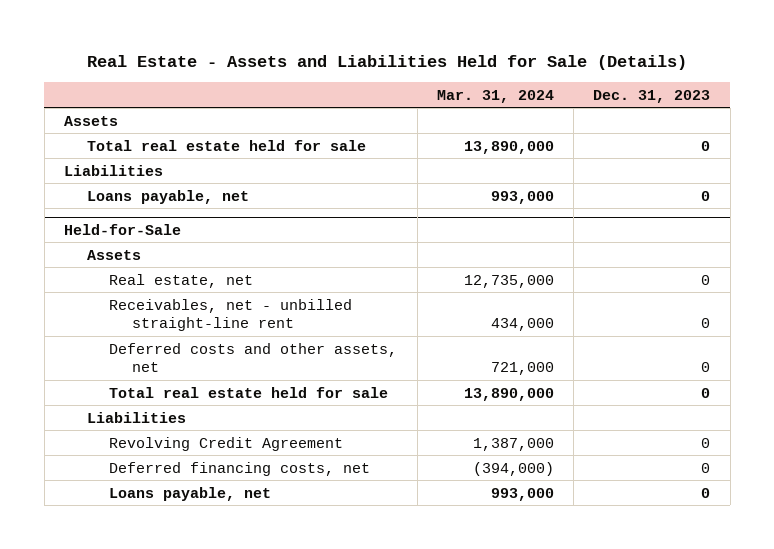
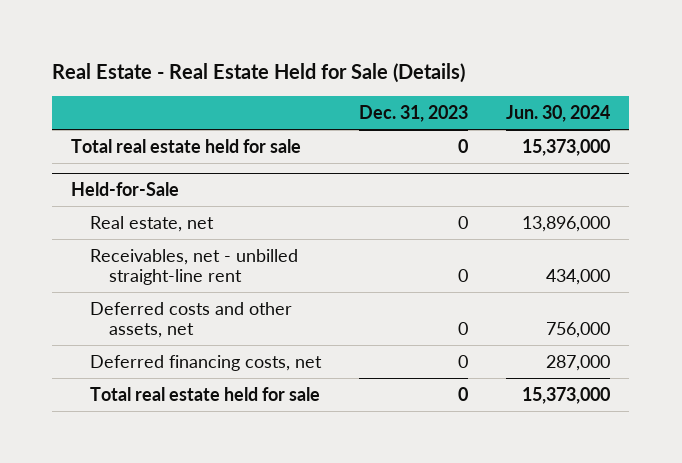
[87,55,688,71] Real Estate - Assets and Liabilities Held for Sale (Details) -> [52,63,466,84] Real Estate - Real Estate Held for Sale (Details)
[436,89,554,103] Mar. 31, 2024 -> none
none -> [506,105,611,123] Jun. 30, 2024
[63,115,118,126] Assets -> none
[63,164,163,176] Liabilities -> none
[86,189,249,204] Loans payable, net -> none
[86,249,141,260] Assets -> none
[86,411,186,423] Liabilities -> none
[109,436,344,451] Revolving Credit Agreement -> none
[109,486,272,501] Loans payable, net -> none
[109,386,389,398] Total real estate held for sale -> [90,386,321,401] Total real estate held for sale

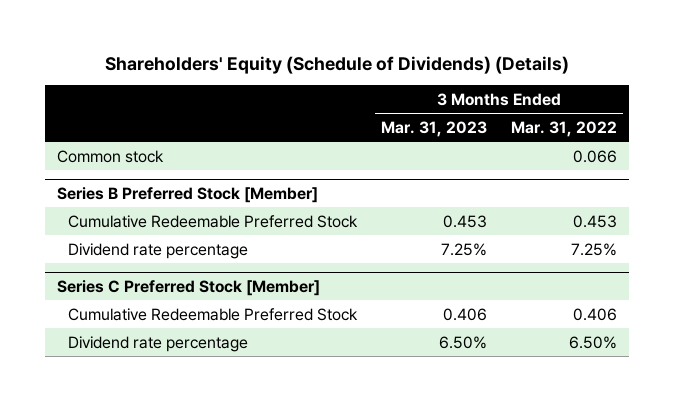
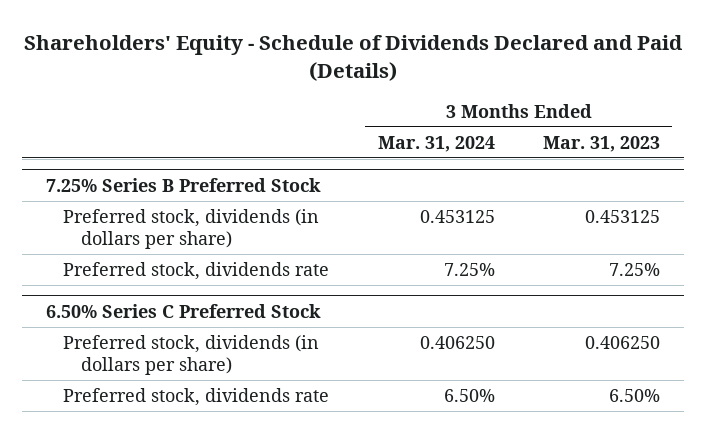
[104,55,569,74] Shareholders' Equity (Schedule of Dividends) (Details) -> [23,34,683,81] Shareholders' Equity - Schedule of Dividends Declared and Paid (Details)
[510,120,617,137] Mar. 31, 2022 -> none
none -> [377,135,495,152] Mar. 31, 2024
[56,149,164,163] Common stock -> none
[56,187,318,204] Series B Preferred Stock [Member] -> [46,177,322,192] 7.25% Series B Preferred Stock
[68,214,359,228] Cumulative Redeemable Preferred Stock -> [63,208,320,249] Preferred stock, dividends (in dollars per share)
[443,214,488,228] 0.453 -> [584,209,660,223] 0.453125
[68,242,249,259] Dividend rate percentage -> [63,261,330,280] Preferred stock, dividends rate
[56,280,320,297] Series C Preferred Stock [Member] -> [46,303,322,318] 6.50% Series C Preferred Stock
[68,307,359,321] Cumulative Redeemable Preferred Stock -> [63,334,320,375] Preferred stock, dividends (in dollars per share)
[443,307,488,321] 0.406 -> [584,335,660,349] 0.406250
[68,335,249,352] Dividend rate percentage -> [63,387,330,406] Preferred stock, dividends rate

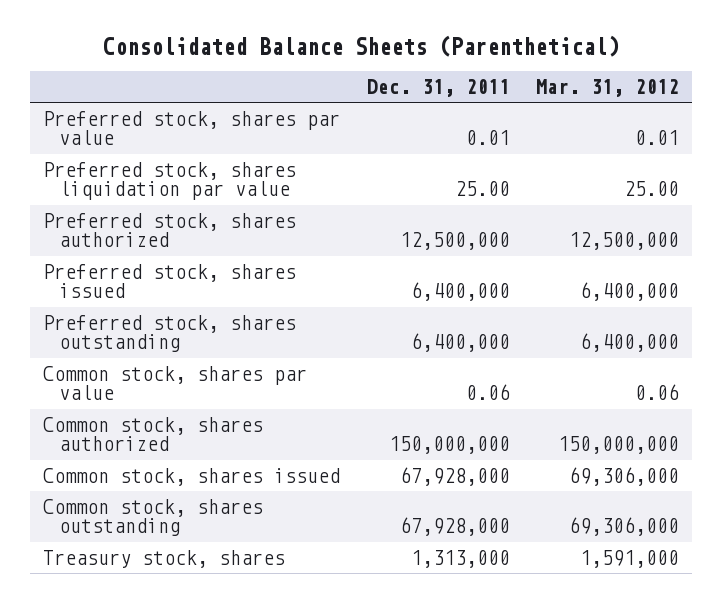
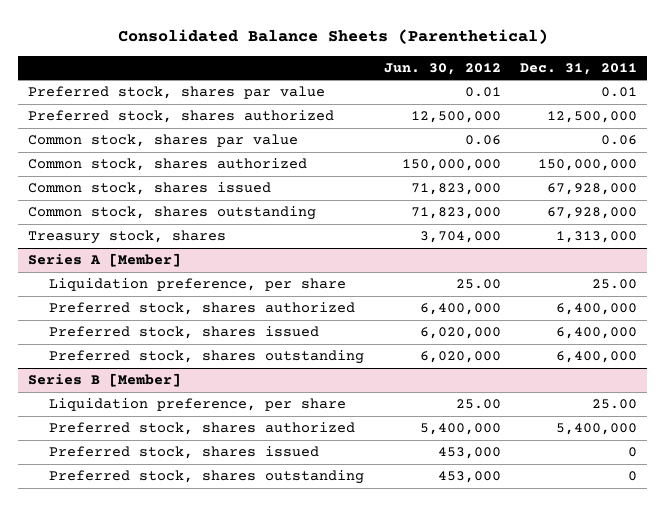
[536,79,680,98] Mar. 31, 2012 -> none
none -> [383,62,501,75] Jun. 30, 2012
[43,161,297,201] Preferred stock, shares liquidation par value -> none
[43,263,297,299] Preferred stock, shares issued -> none
[43,314,297,353] Preferred stock, shares outstanding -> none
none -> [27,253,181,268] Series A [Member]
none -> [49,278,347,292] Liquidation preference, per share
none -> [49,302,356,316] Preferred stock, shares authorized
none -> [49,326,320,340] Preferred stock, shares issued
none -> [49,350,365,365] Preferred stock, shares outstanding
none -> [27,373,181,388] Series B [Member]
none -> [49,398,347,412] Liquidation preference, per share
none -> [49,422,356,436] Preferred stock, shares authorized
none -> [49,446,320,460] Preferred stock, shares issued
none -> [49,470,365,485] Preferred stock, shares outstanding

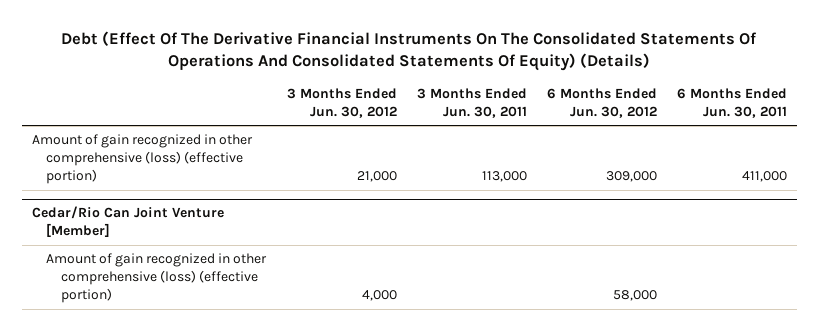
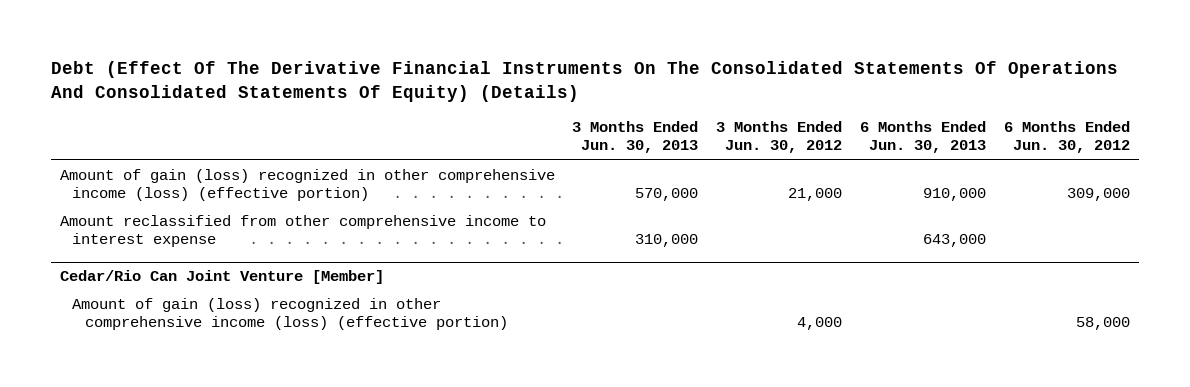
[416,88,527,119] 3 Months Ended Jun. 30, 2011 -> none
[677,88,788,119] 6 Months Ended Jun. 30, 2011 -> none
none -> [572,121,699,154] 3 Months Ended Jun. 30, 2013
none -> [860,121,987,154] 6 Months Ended Jun. 30, 2013
[31,134,253,185] Amount of gain recognized in other comprehensive (loss) (effective portion) -> [59,169,555,202] Amount of gain (loss) recognized in other comprehensive income (loss) (effective portion)
none -> [59,215,546,248] Amount reclassified from other comprehensive income to interest expense
[46,253,268,304] Amount of gain recognized in other comprehensive (loss) (effective portion) -> [72,298,508,331] Amount of gain (loss) recognized in other comprehensive income (loss) (effective portion)

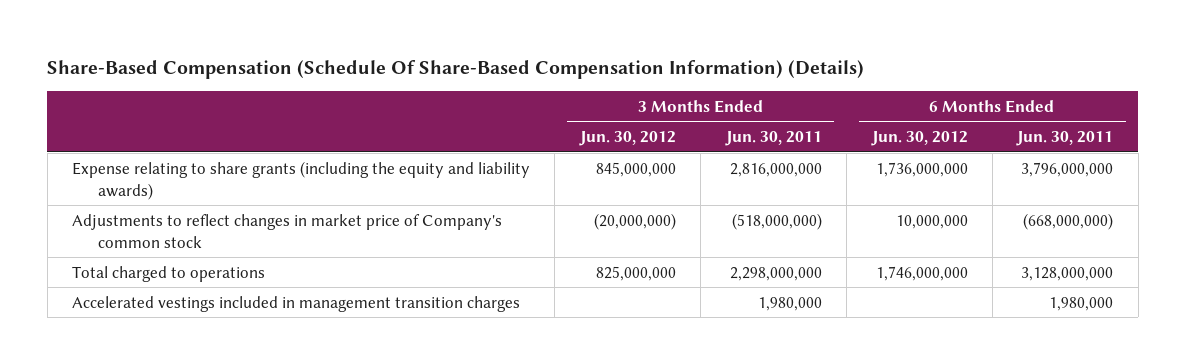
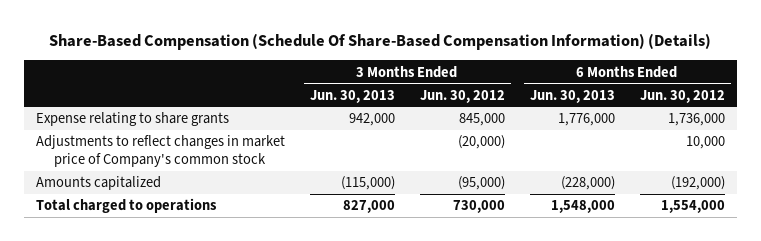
[724,131,822,147] Jun. 30, 2011 -> none
[1016,131,1114,147] Jun. 30, 2011 -> none
none -> [309,89,395,103] Jun. 30, 2013
none -> [529,89,615,103] Jun. 30, 2013
[72,295,521,312] Accelerated vestings included in management transition charges -> none
[72,160,531,200] Expense relating to share grants (including the equity and liability awards) -> [36,112,230,127] Expense relating to share grants
[595,161,676,177] 845,000,000 -> [458,113,505,127] 845,000
[875,161,968,177] 1,736,000,000 -> [667,113,725,127] 1,736,000
[593,212,676,230] (20,000,000) -> [457,135,505,150] (20,000)
[895,214,968,229] 10,000,000 -> [685,136,725,150] 10,000
none -> [36,176,162,191] Amounts capitalized
[595,265,676,281] 825,000,000 -> [452,200,505,214] 730,000
[875,265,968,281] 1,746,000,000 -> [660,200,725,214] 1,554,000

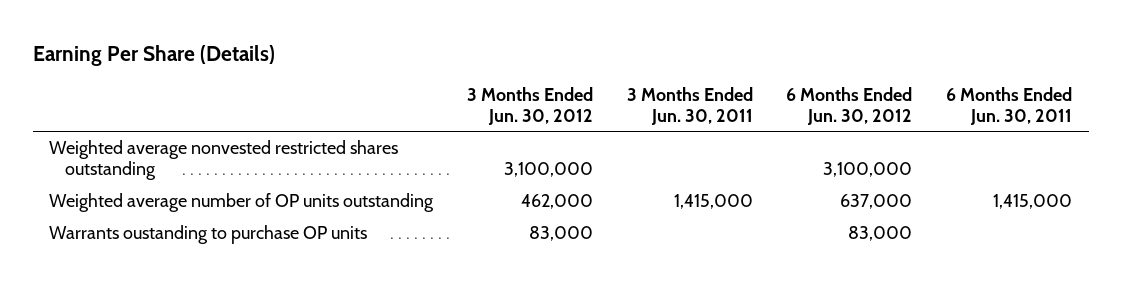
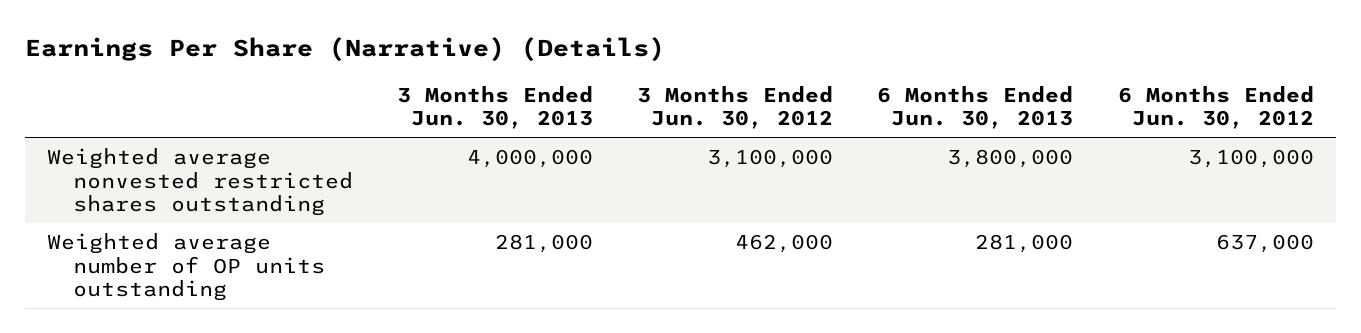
[32,44,275,66] Earning Per Share (Details) -> [25,36,666,62] Earnings Per Share (Narrative) (Details)
[626,86,753,125] 3 Months Ended Jun. 30, 2011 -> none
[946,86,1073,125] 6 Months Ended Jun. 30, 2011 -> none
none -> [396,85,593,130] 3 Months Ended Jun. 30, 2013
none -> [877,85,1074,130] 6 Months Ended Jun. 30, 2013
[49,225,368,245] Warrants oustanding to purchase OP units -> none

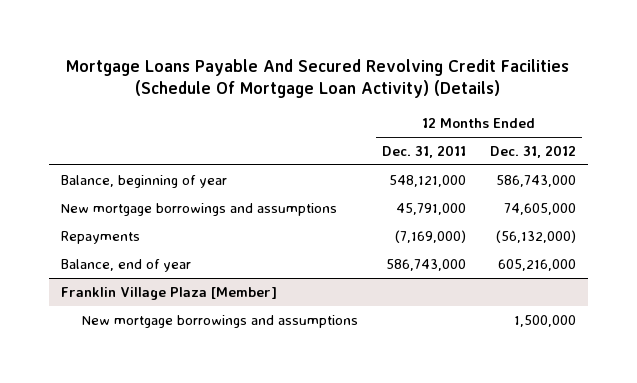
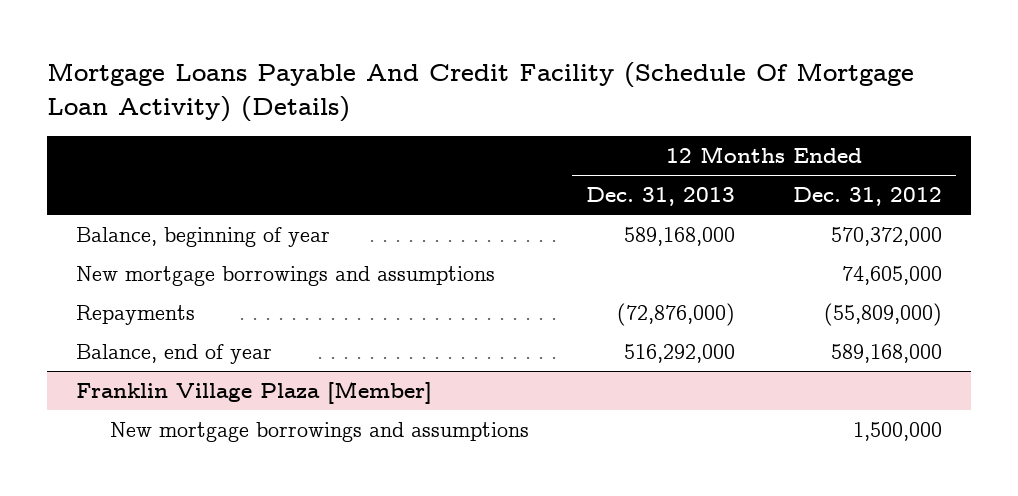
[66,58,570,99] Mortgage Loans Payable And Secured Revolving Credit Facilities (Schedule Of Mortgage Loan Activity) (Details) -> [47,61,915,122] Mortgage Loans Payable And Credit Facility (Schedule Of Mortgage Loan Activity) (Details)
[382,145,467,159] Dec. 31, 2011 -> none
none -> [586,187,736,207] Dec. 31, 2013
[495,174,576,187] 586,743,000 -> [830,226,942,246] 570,372,000
[495,229,576,243] (56,132,000) -> [823,302,942,326] (55,809,000)
[497,258,576,271] 605,216,000 -> [830,343,942,363] 589,168,000

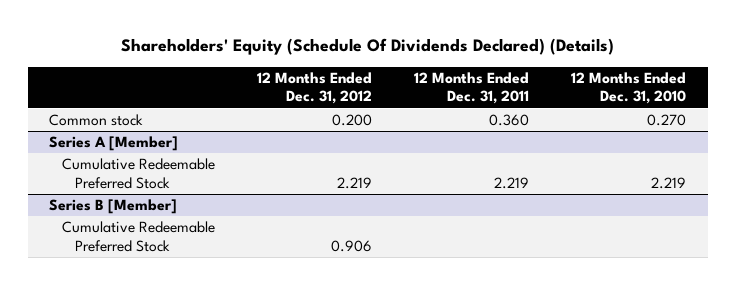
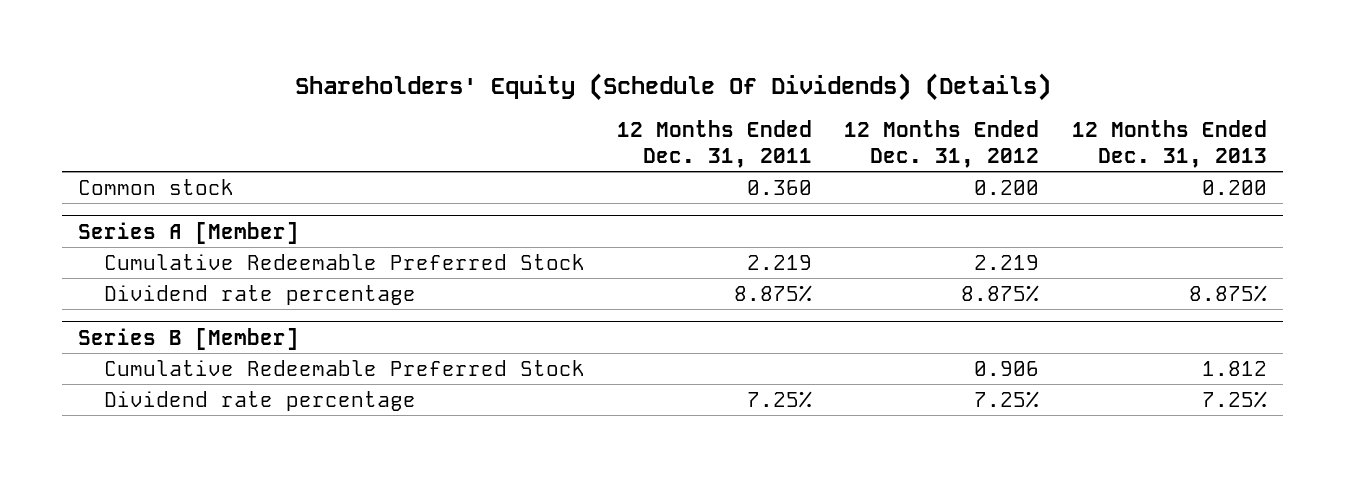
[120,38,614,56] Shareholders' Equity (Schedule Of Dividends Declared) (Details) -> [294,72,1051,101] Shareholders' Equity (Schedule Of Dividends) (Details)
[571,71,687,105] 12 Months Ended Dec. 31, 2010 -> none
none -> [1071,120,1267,168] 12 Months Ended Dec. 31, 2013
none -> [103,284,416,305] Dividend rate percentage
none -> [103,390,416,411] Dividend rate percentage

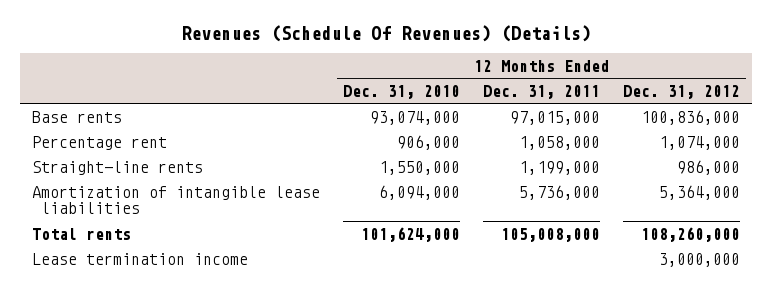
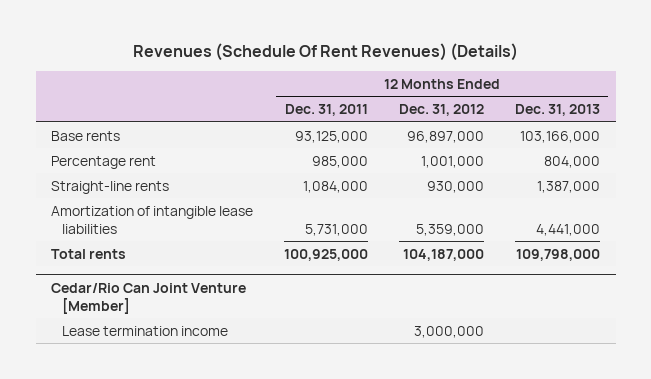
[180,25,591,43] Revenues (Schedule Of Revenues) (Details) -> [132,43,518,62] Revenues (Schedule Of Rent Revenues) (Details)
[342,84,460,99] Dec. 31, 2010 -> none
none -> [515,104,601,117] Dec. 31, 2013
[510,110,601,125] 97,015,000 -> [295,130,369,143] 93,125,000
[641,109,741,125] 100,836,000 -> [407,130,485,143] 96,897,000
[519,135,601,150] 1,058,000 -> [312,155,369,168] 985,000
[659,135,741,150] 1,074,000 -> [421,155,485,168] 1,001,000
[519,160,601,175] 1,199,000 -> [303,180,369,193] 1,084,000
[677,159,741,175] 986,000 -> [427,180,485,193] 930,000
[519,184,601,200] 5,736,000 -> [305,223,369,236] 5,731,000
[659,184,741,200] 5,364,000 -> [416,223,485,236] 5,359,000
[501,227,601,242] 105,008,000 -> [284,248,369,261] 100,925,000
[641,226,741,242] 108,260,000 -> [403,248,485,261] 104,187,000
none -> [51,282,247,314] Cedar/Rio Can Joint Venture [Member]

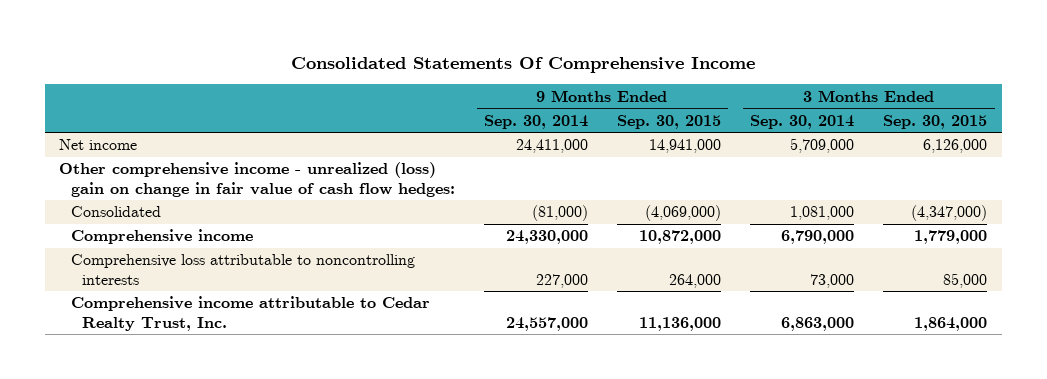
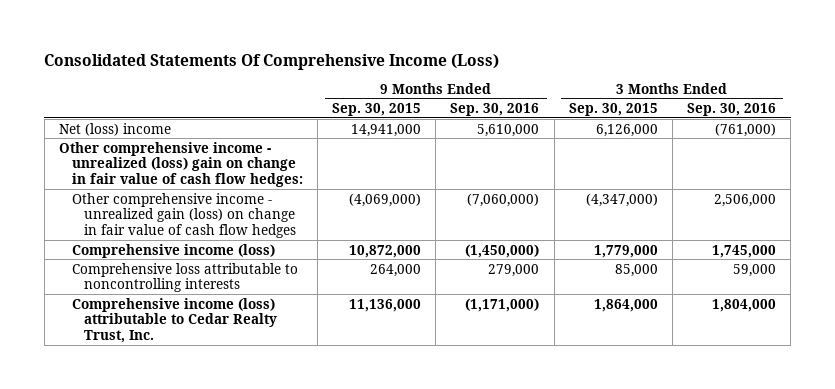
[291,56,756,73] Consolidated Statements Of Comprehensive Income -> [44,53,500,70] Consolidated Statements Of Comprehensive Income (Loss)
[483,114,588,129] Sep. 30, 2014 -> none
[750,114,855,129] Sep. 30, 2014 -> none
none -> [450,103,540,117] Sep. 30, 2016
none -> [687,103,777,117] Sep. 30, 2016
[59,139,138,151] Net income -> [59,122,172,136] Net (loss) income
[70,206,161,218] Consolidated -> [71,192,297,239] Other comprehensive income - unrealized gain (loss) on change in fair value of cash flow hedges
[70,229,253,245] Comprehensive income -> [71,243,275,258] Comprehensive income (loss)
[70,296,430,331] Comprehensive income attributable to Cedar Realty Trust, Inc. -> [71,297,278,344] Comprehensive income (loss) attributable to Cedar Realty Trust, Inc.

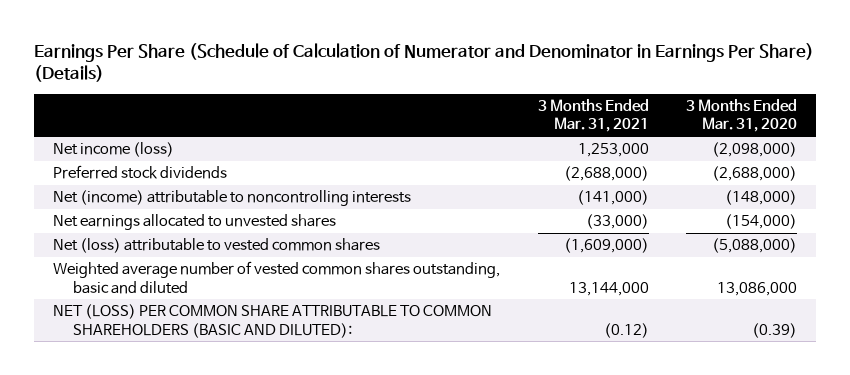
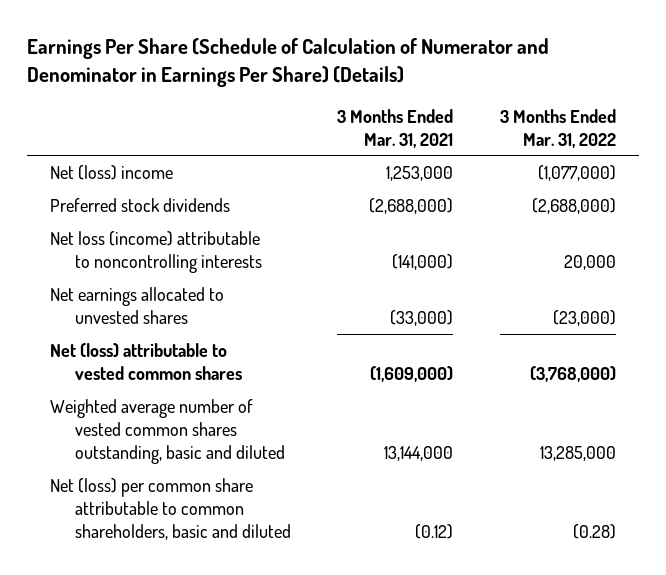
[686,99,798,133] 3 Months Ended Mar. 31, 2020 -> none
none -> [499,108,616,148] 3 Months Ended Mar. 31, 2022
[52,142,174,158] Net income (loss) -> [49,164,173,180] Net (loss) income
[52,190,411,207] Net (income) attributable to noncontrolling interests -> [49,230,263,273] Net loss (income) attributable to noncontrolling interests
[52,304,492,338] NET (LOSS) PER COMMON SHARE ATTRIBUTABLE TO COMMON SHAREHOLDERS (BASIC AND DILUTED): -> [49,477,292,540] Net (loss) per common share attributable to common shareholders, basic and diluted

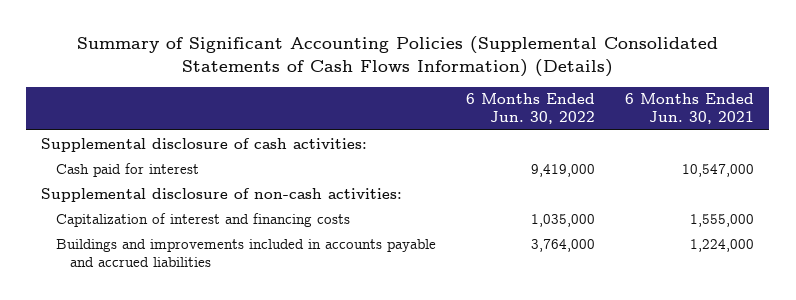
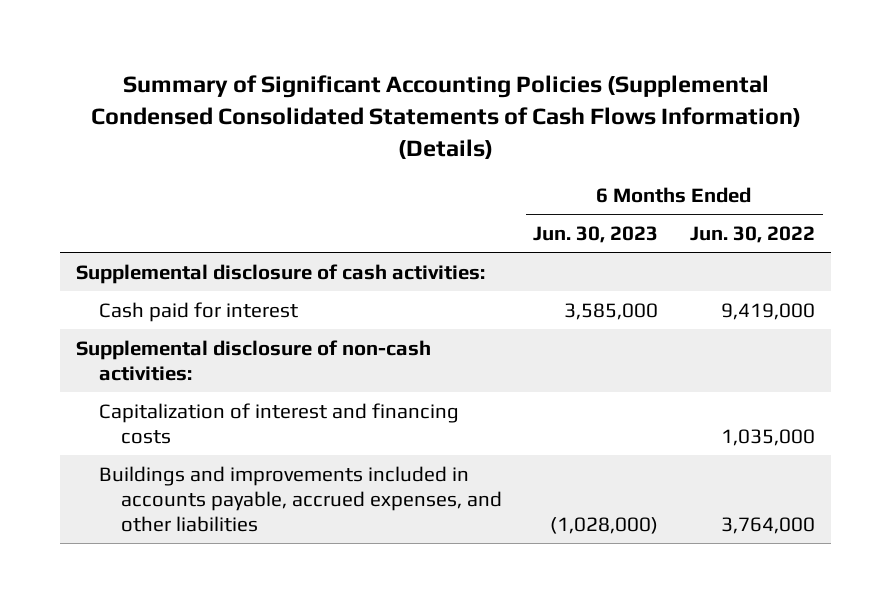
[76,36,718,77] Summary of Significant Accounting Policies (Supplemental Consolidated Statements of Cash Flows Information) (Details) -> [90,75,801,159] Summary of Significant Accounting Policies (Supplemental Condensed Consolidated Statements of Cash Flows Information) (Details)
[625,93,755,125] 6 Months Ended Jun. 30, 2021 -> none
none -> [533,225,659,243] Jun. 30, 2023
[55,238,436,267] Buildings and improvements included in accounts payable and accrued liabilities -> [98,465,503,532] Buildings and improvements included in accounts payable, accrued expenses, and other liabilities

